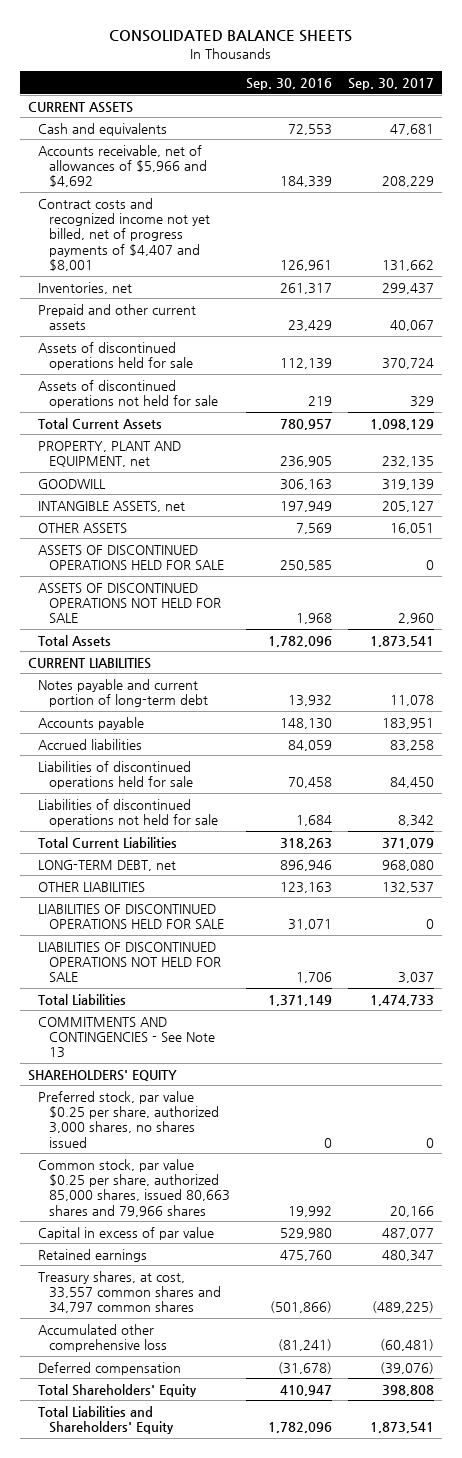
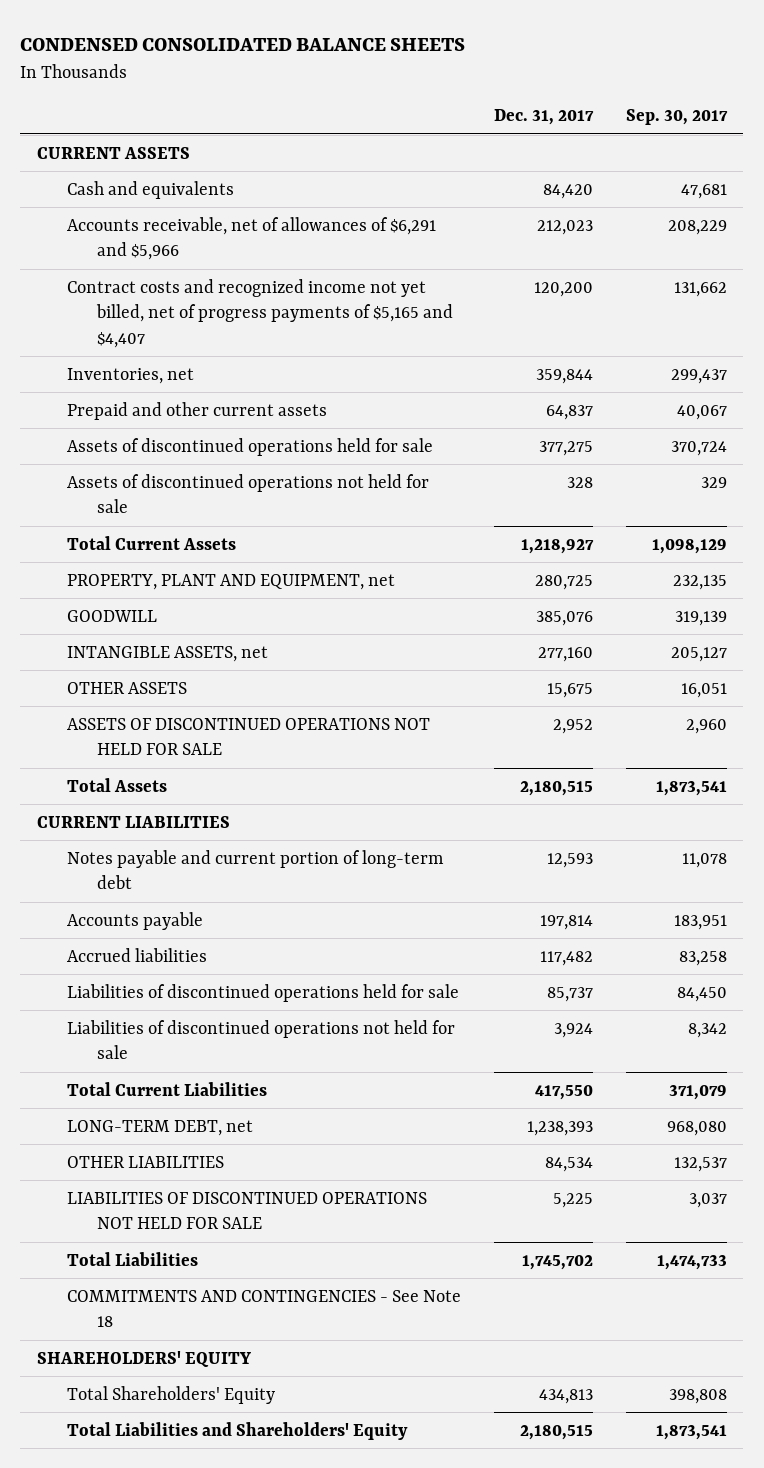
[108,30,352,43] CONSOLIDATED BALANCE SHEETS -> [20,38,466,52] CONDENSED CONSOLIDATED BALANCE SHEETS
[245,78,332,91] Sep. 30, 2016 -> none
none -> [493,109,594,126] Dec. 31, 2017
[38,144,207,188] Accounts receivable, net of allowances of $5,966 and $4,692 -> [66,216,436,261] Accounts receivable, net of allowances of $6,291 and $5,966
[38,197,210,272] Contract costs and recognized income not yet billed, net of progress payments of $4,407 and $8,001 -> [66,278,453,348] Contract costs and recognized income not yet billed, net of progress payments of $5,165 and $4,407
[38,544,224,571] ASSETS OF DISCONTINUED OPERATIONS HELD FOR SALE -> none
[38,903,224,930] LIABILITIES OF DISCONTINUED OPERATIONS HELD FOR SALE -> none
[38,1016,215,1059] COMMITMENTS AND CONTINGENCIES - See Note 13 -> [66,1289,461,1328] COMMITMENTS AND CONTINGENCIES - See Note 18
[38,1090,219,1148] Preferred stock, par value $0.25 per share, authorized 3,000 shares, no shares issued -> none
[38,1158,230,1217] Common stock, par value $0.25 per share, authorized 85,000 shares, issued 80,663 shares and 79,966 shares -> none
[38,1226,215,1240] Capital in excess of par value -> none
[38,1248,148,1262] Retained earnings -> none
[38,1270,221,1314] Treasury shares, at cost, 33,557 common shares and 34,797 common shares -> none
[38,1323,167,1353] Accumulated other comprehensive loss -> none
[38,1361,182,1375] Deferred compensation -> none

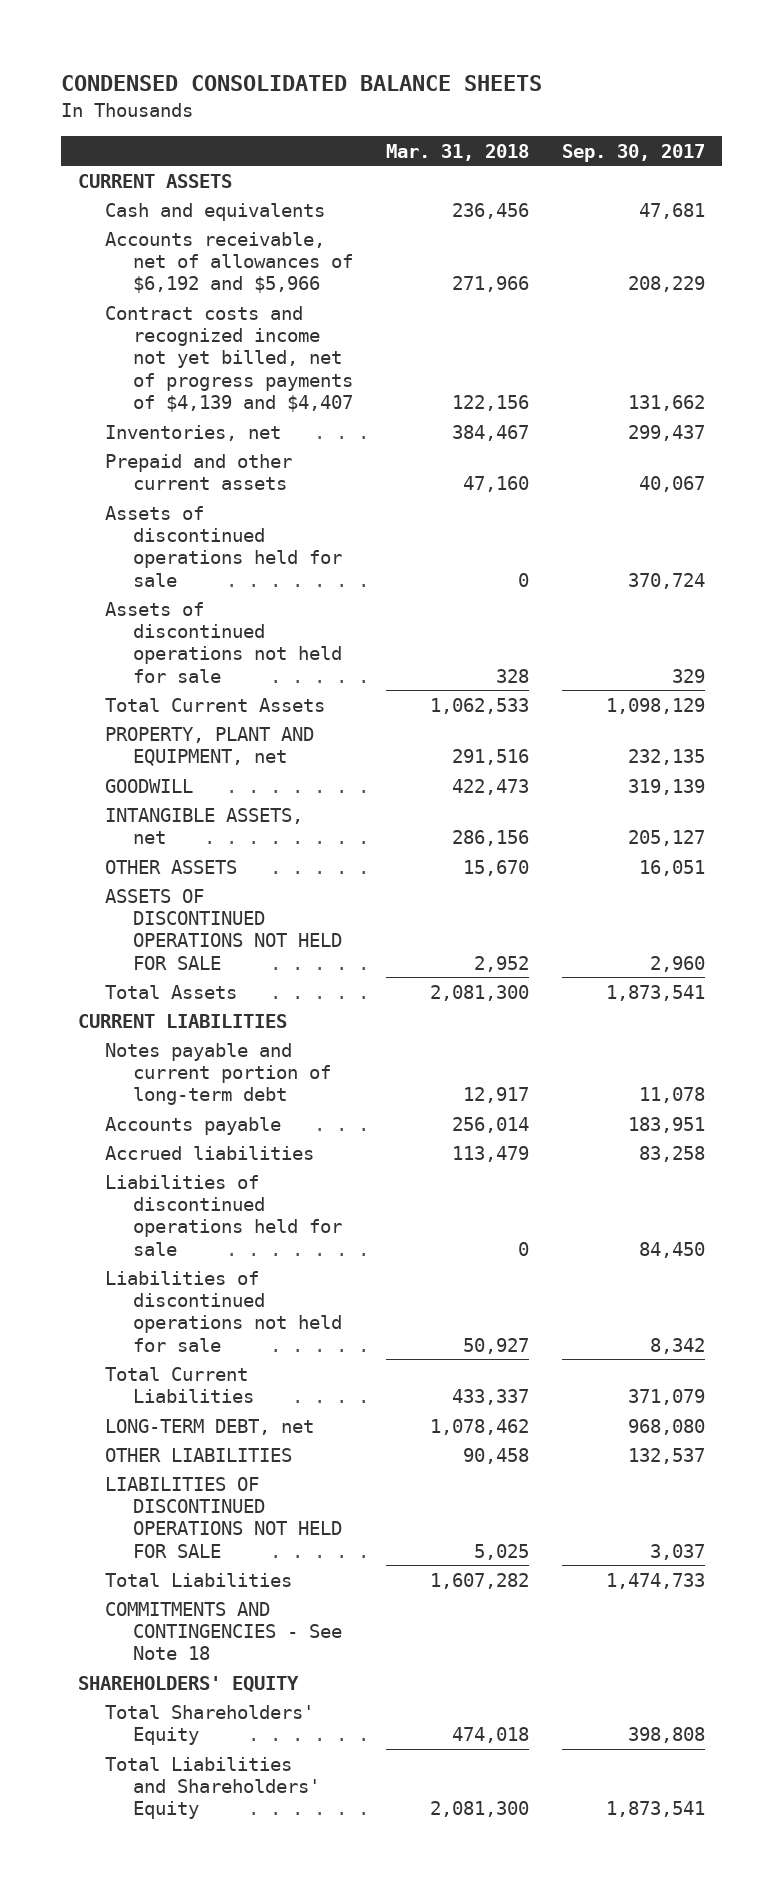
[493,109,594,126] Dec. 31, 2017 -> none
none -> [386,143,530,161] Mar. 31, 2018
[66,216,436,261] Accounts receivable, net of allowances of $6,291 and $5,966 -> [105,231,353,294] Accounts receivable, net of allowances of $6,192 and $5,966
[66,278,453,348] Contract costs and recognized income not yet billed, net of progress payments of $5,165 and $4,407 -> [105,305,353,413] Contract costs and recognized income not yet billed, net of progress payments of $4,139 and $4,407

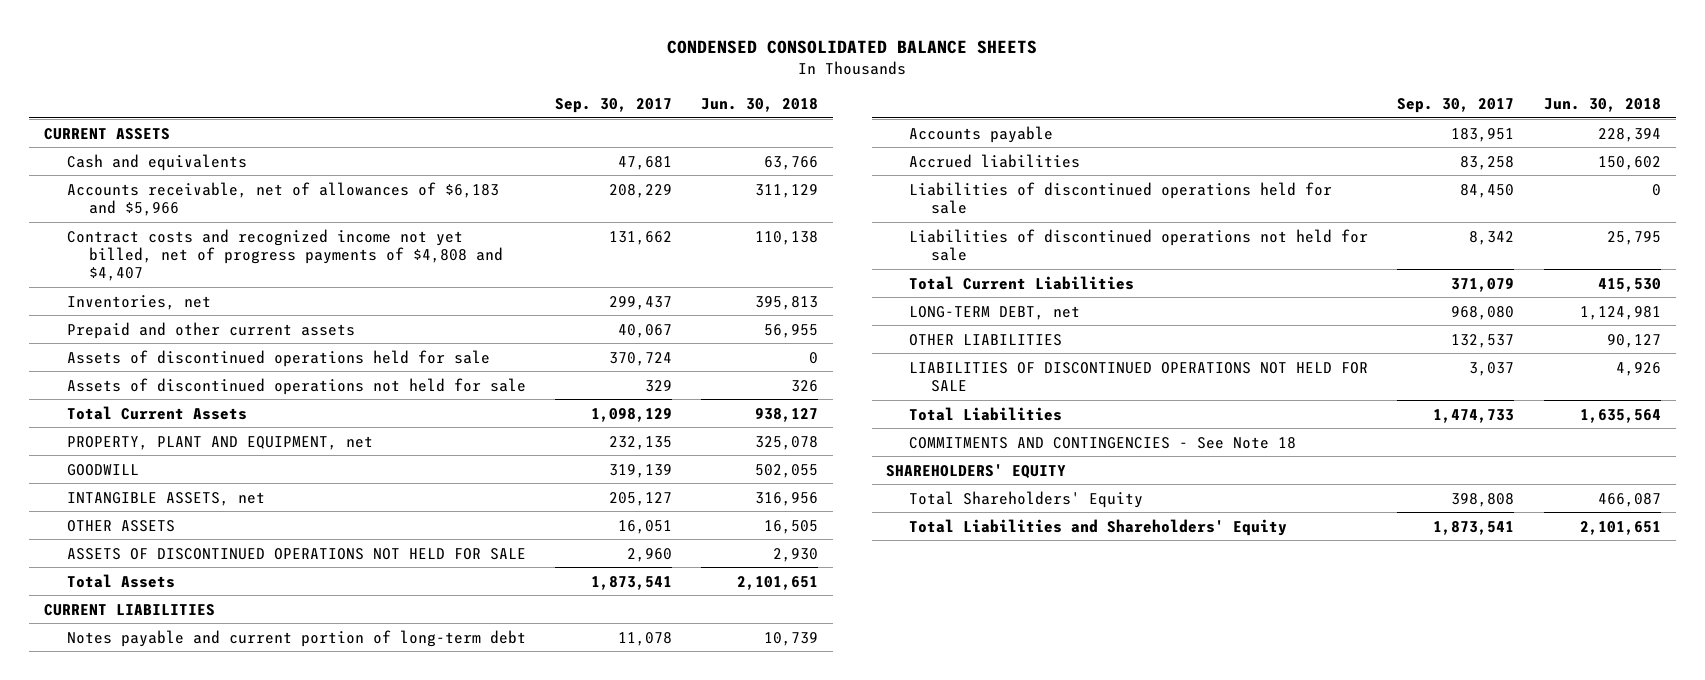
[386,143,530,161] Mar. 31, 2018 -> none
none -> [701,98,819,113] Jun. 30, 2018
[105,231,353,294] Accounts receivable, net of allowances of $6,192 and $5,966 -> [66,181,499,216] Accounts receivable, net of allowances of $6,183 and $5,966
[105,305,353,413] Contract costs and recognized income not yet billed, net of progress payments of $4,139 and $4,407 -> [66,228,504,282] Contract costs and recognized income not yet billed, net of progress payments of $4,808 and $4,407

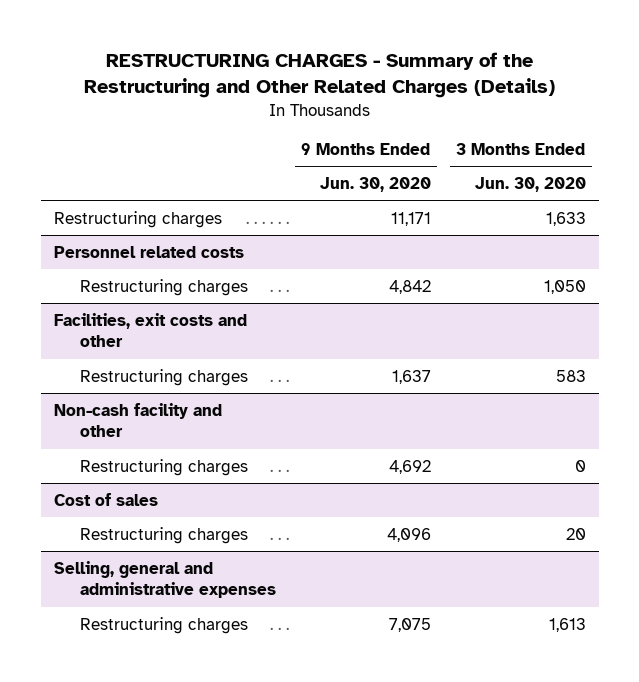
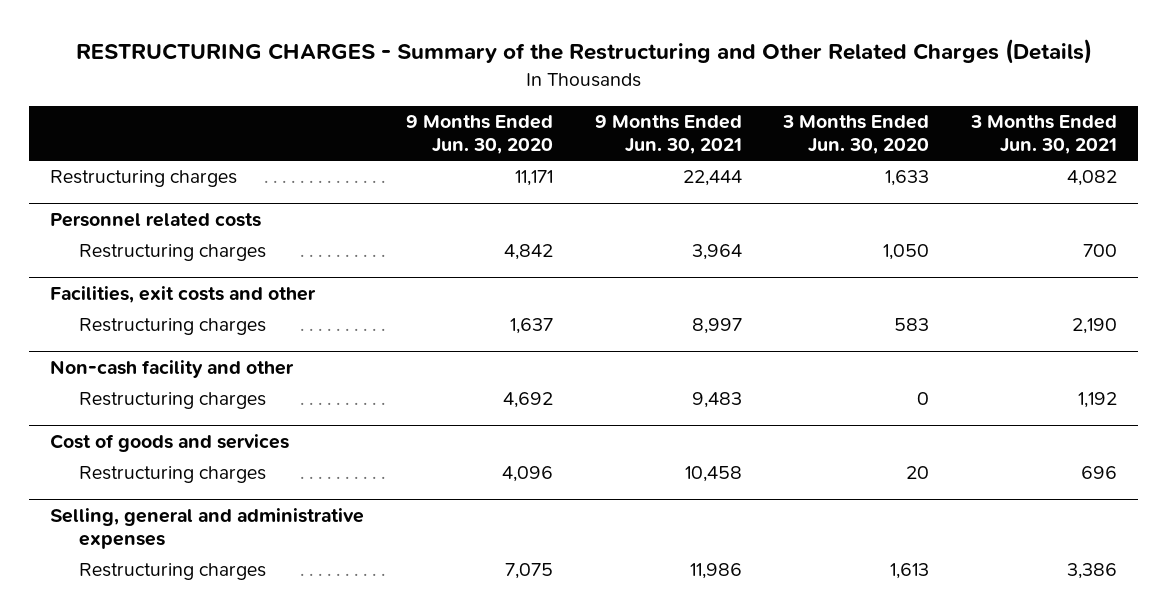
none -> [594,114,742,155] 9 Months Ended Jun. 30, 2021
none -> [970,114,1118,155] 3 Months Ended Jun. 30, 2021
[53,492,158,506] Cost of sales -> [49,434,289,453] Cost of goods and services

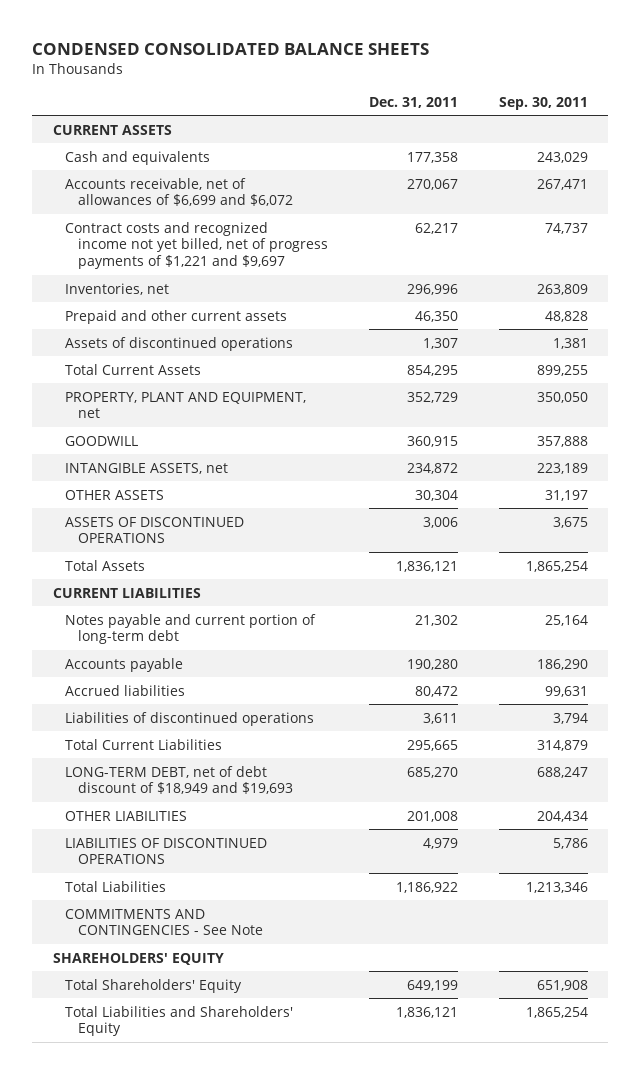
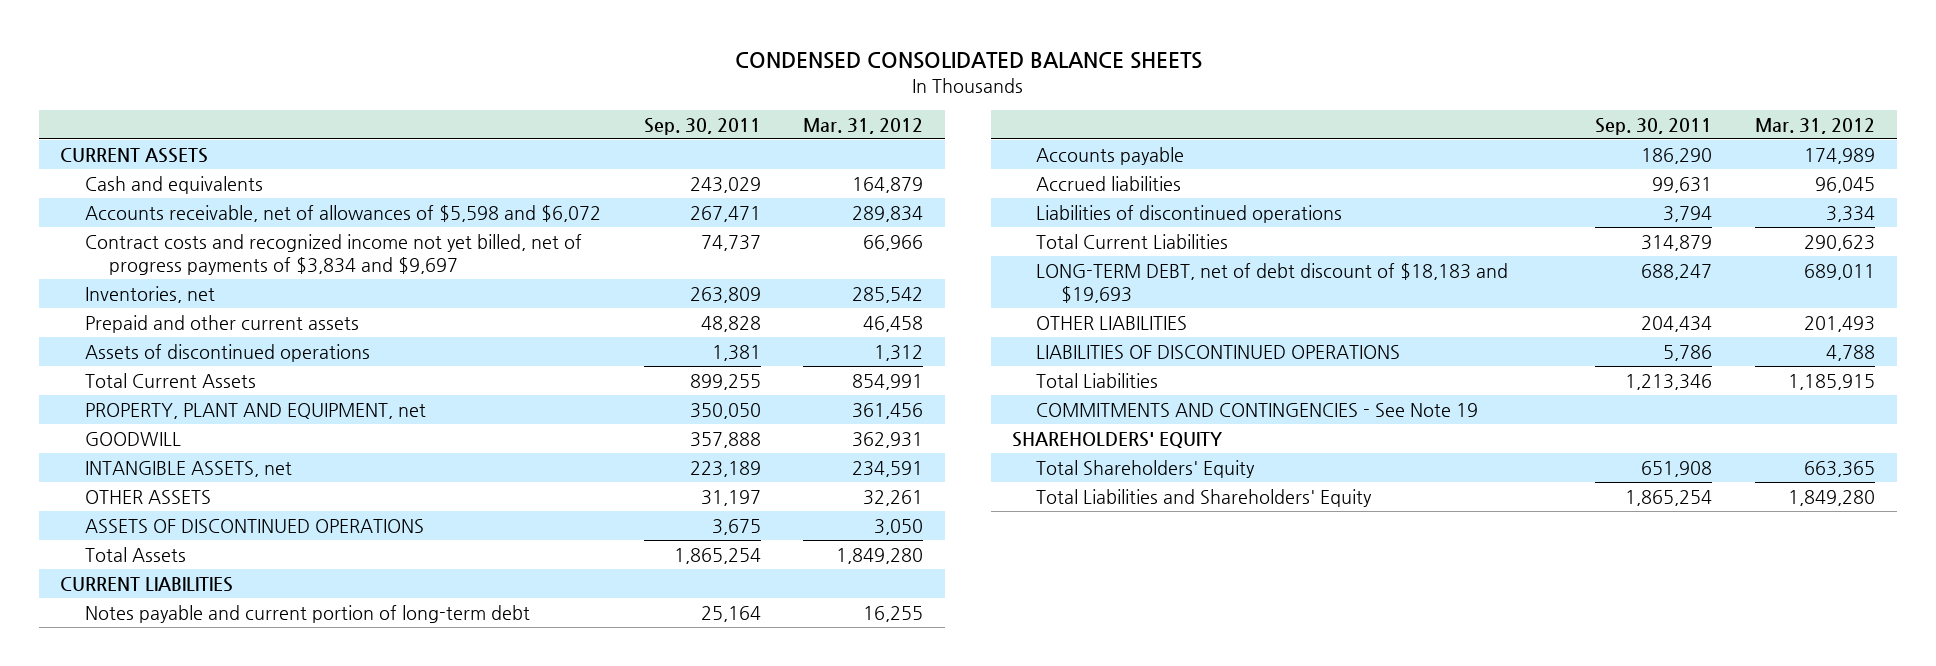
[368,96,458,108] Dec. 31, 2011 -> none
none -> [803,117,924,134] Mar. 31, 2012
[65,177,293,207] Accounts receivable, net of allowances of $6,699 and $6,072 -> [84,204,601,222] Accounts receivable, net of allowances of $5,598 and $6,072
[65,221,328,270] Contract costs and recognized income not yet billed, net of progress payments of $1,221 and $9,697 -> [84,233,582,275] Contract costs and recognized income not yet billed, net of progress payments of $3,834 and $9,697
[65,765,293,795] LONG-TERM DEBT, net of debt discount of $18,949 and $19,693 -> [1036,262,1509,303] LONG-TERM DEBT, net of debt discount of $18,183 and $19,693
[65,908,263,936] COMMITMENTS AND CONTINGENCIES - See Note -> [1036,402,1479,417] COMMITMENTS AND CONTINGENCIES - See Note 19

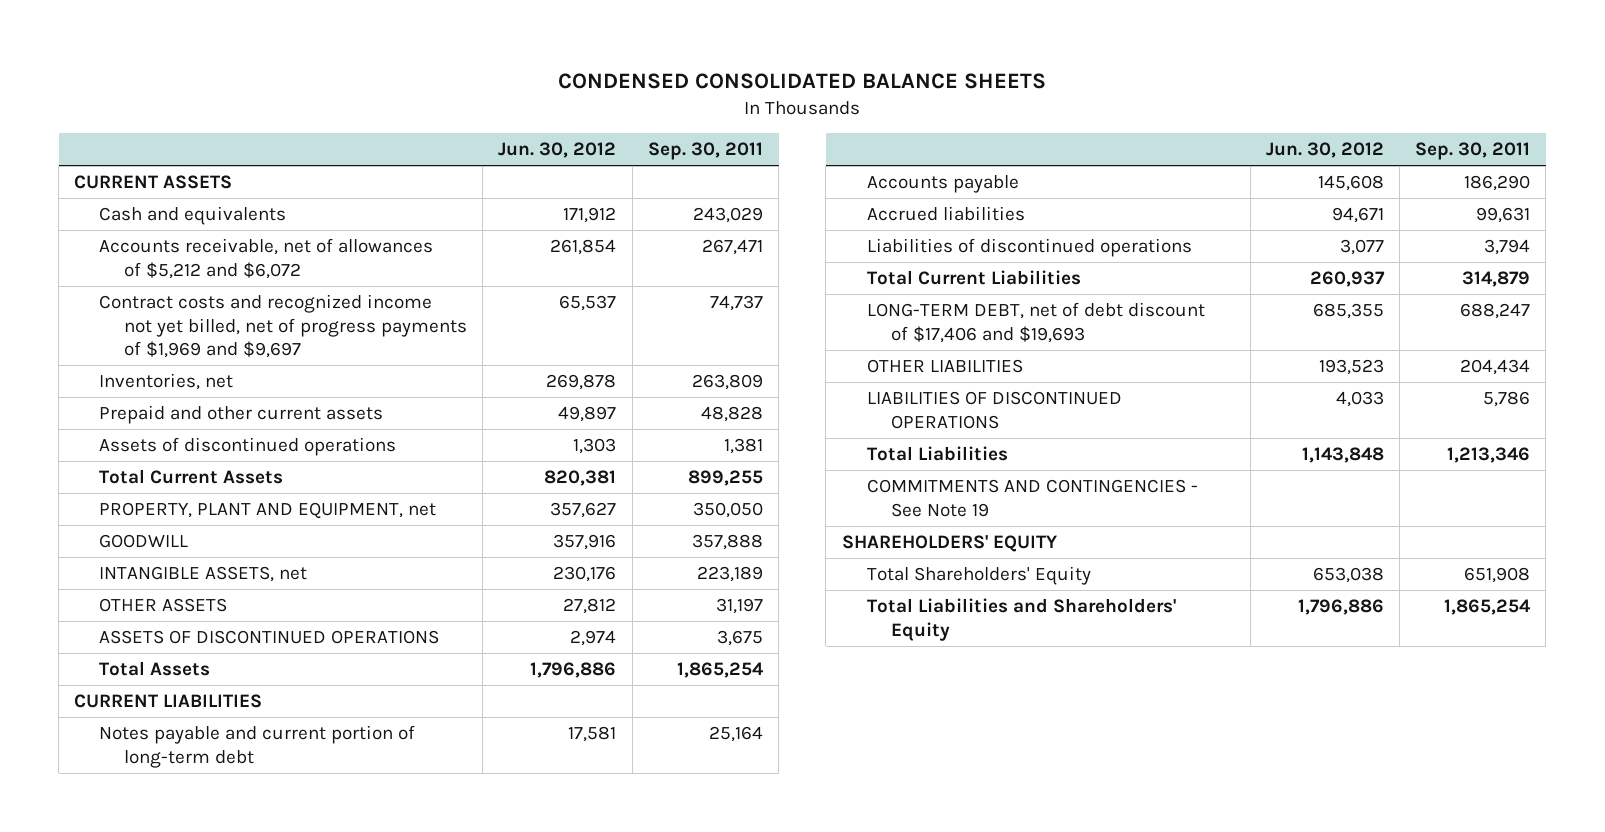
[803,117,924,134] Mar. 31, 2012 -> none
none -> [498,141,617,158] Jun. 30, 2012
[84,204,601,222] Accounts receivable, net of allowances of $5,598 and $6,072 -> [99,238,434,279] Accounts receivable, net of allowances of $5,212 and $6,072
[84,233,582,275] Contract costs and recognized income not yet billed, net of progress payments of $3,834 and $9,697 -> [99,294,468,359] Contract costs and recognized income not yet billed, net of progress payments of $1,969 and $9,697
[1036,262,1509,303] LONG-TERM DEBT, net of debt discount of $18,183 and $19,693 -> [866,302,1205,343] LONG-TERM DEBT, net of debt discount of $17,406 and $19,693

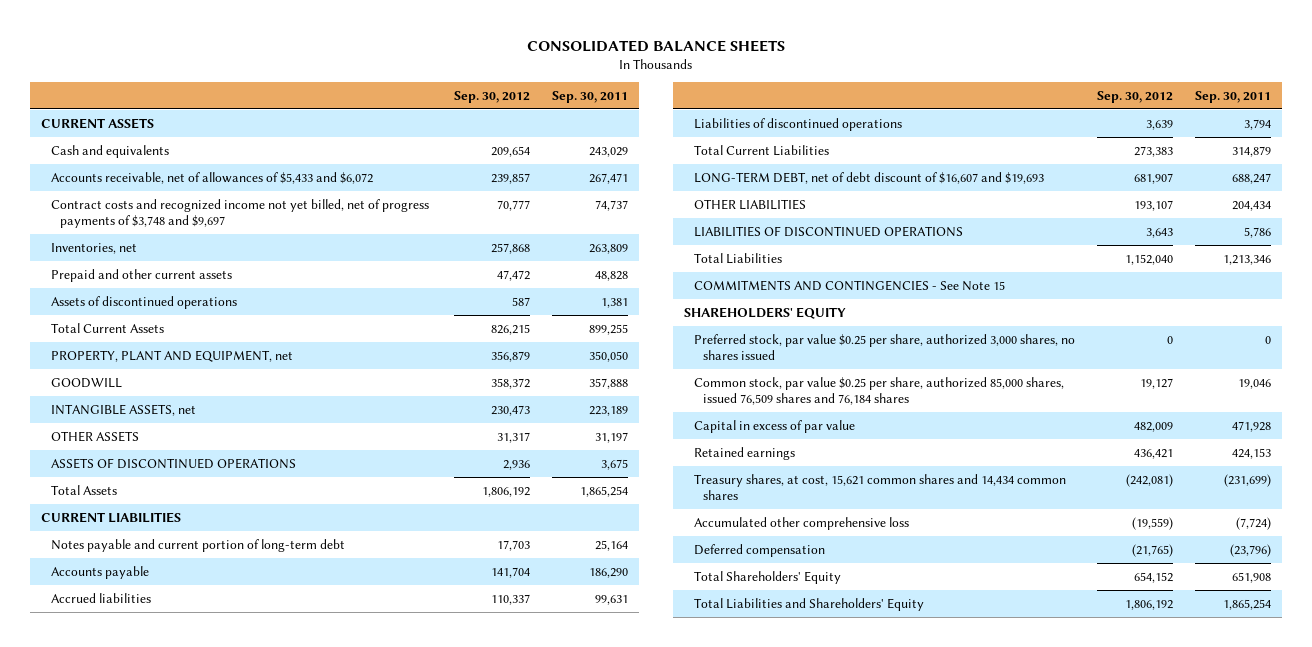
[558,73,1047,90] CONDENSED CONSOLIDATED BALANCE SHEETS -> [527,39,786,52] CONSOLIDATED BALANCE SHEETS
[498,141,617,158] Jun. 30, 2012 -> none
none -> [453,90,530,103] Sep. 30, 2012
[99,238,434,279] Accounts receivable, net of allowances of $5,212 and $6,072 -> [50,171,373,184] Accounts receivable, net of allowances of $5,433 and $6,072
[99,294,468,359] Contract costs and recognized income not yet billed, net of progress payments of $1,969 and $9,697 -> [50,198,429,229] Contract costs and recognized income not yet billed, net of progress payments of $3,748 and $9,697
[866,302,1205,343] LONG-TERM DEBT, net of debt discount of $17,406 and $19,693 -> [693,171,1044,184] LONG-TERM DEBT, net of debt discount of $16,607 and $19,693
[866,479,1198,517] COMMITMENTS AND CONTINGENCIES - See Note 19 -> [693,279,1005,291] COMMITMENTS AND CONTINGENCIES - See Note 15
none -> [693,333,1075,361] Preferred stock, par value $0.25 per share, authorized 3,000 shares, no shares issued
none -> [693,376,1064,406] Common stock, par value $0.25 per share, authorized 85,000 shares, issued 76,509 shares and 76,184 shares
none -> [693,419,855,433] Capital in excess of par value
none -> [693,446,795,460] Retained earnings
none -> [693,473,1066,501] Treasury shares, at cost, 15,621 common shares and 14,434 common shares
none -> [693,516,909,530] Accumulated other comprehensive loss
none -> [693,543,825,557] Deferred compensation

